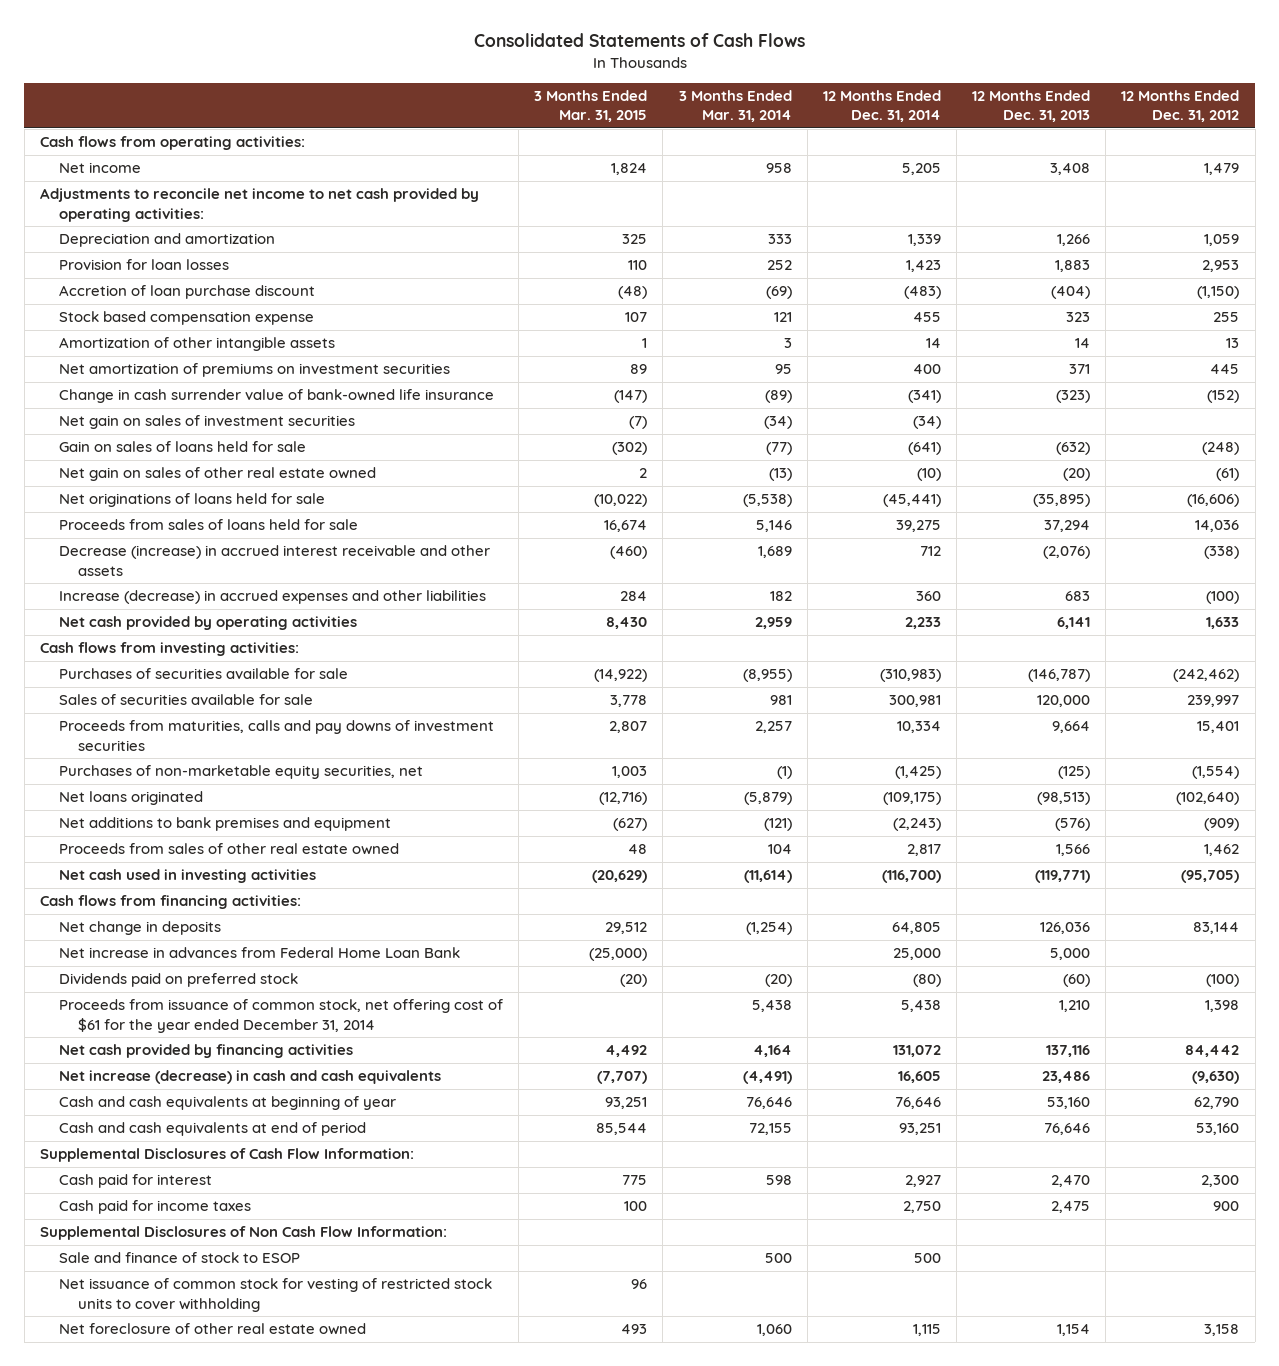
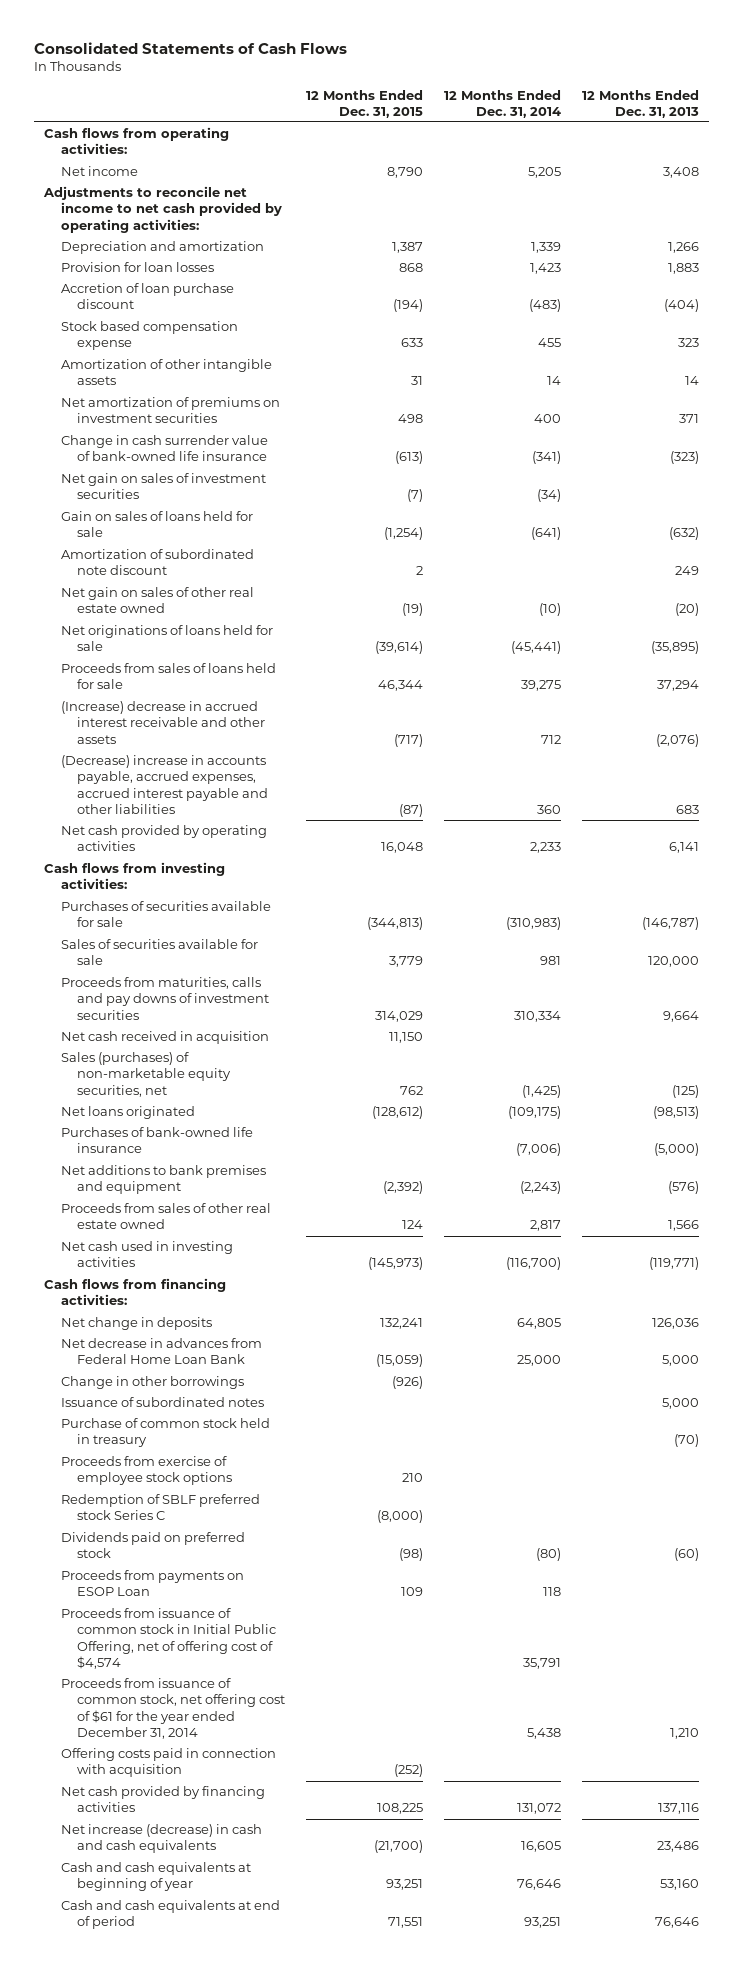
[534,90,648,123] 3 Months Ended Mar. 31, 2015 -> none
[678,90,792,123] 3 Months Ended Mar. 31, 2014 -> none
[1121,90,1240,123] 12 Months Ended Dec. 31, 2012 -> none
none -> [306,89,424,118] 12 Months Ended Dec. 31, 2015
none -> [60,549,254,576] Amortization of subordinated note discount
[59,545,491,576] Decrease (increase) in accrued interest receivable and other assets -> [60,701,266,744] (Increase) decrease in accrued interest receivable and other assets
[59,590,487,605] Increase (decrease) in accrued expenses and other liabilities -> [60,755,269,814] (Decrease) increase in accounts payable, accrued expenses, accrued interest payable and other liabilities
[888,695,941,708] 300,981 -> [540,956,562,966] 981
[896,721,941,734] 10,334 -> [514,1010,562,1022] 310,334
none -> [60,1031,269,1045] Net cash received in acquisition
[59,765,424,780] Purchases of non-marketable equity securities, net -> [60,1052,232,1097] Sales (purchases) of non-marketable equity securities, net
none -> [60,1127,253,1154] Purchases of bank-owned life insurance
[59,947,461,959] Net increase in advances from Federal Home Loan Bank -> [60,1338,262,1365] Net decrease in advances from Federal Home Loan Bank
none -> [60,1376,244,1390] Change in other borrowings
none -> [60,1397,264,1408] Issuance of subordinated notes
none -> [60,1418,270,1448] Purchase of common stock held in treasury
none -> [60,1456,233,1486] Proceeds from exercise of employee stock options
none -> [60,1494,260,1521] Redemption of SBLF preferred stock Series C
none -> [60,1570,244,1597] Proceeds from payments on ESOP Loan
none -> [60,1608,277,1669] Proceeds from issuance of common stock in Initial Public Offering, net of offering cost of $4,574
none -> [60,1748,276,1778] Offering costs paid in connection with acquisition
[39,1148,414,1163] Supplemental Disclosures of Cash Flow Information: -> none
[59,1174,213,1189] Cash paid for interest -> none
[59,1200,252,1215] Cash paid for income taxes -> none
[39,1226,447,1241] Supplemental Disclosures of Non Cash Flow Information: -> none
[59,1252,301,1264] Sale and finance of stock to ESOP -> none
[59,1278,493,1312] Net issuance of common stock for vesting of restricted stock units to cover withholding -> none
[59,1323,367,1336] Net foreclosure of other real estate owned -> none

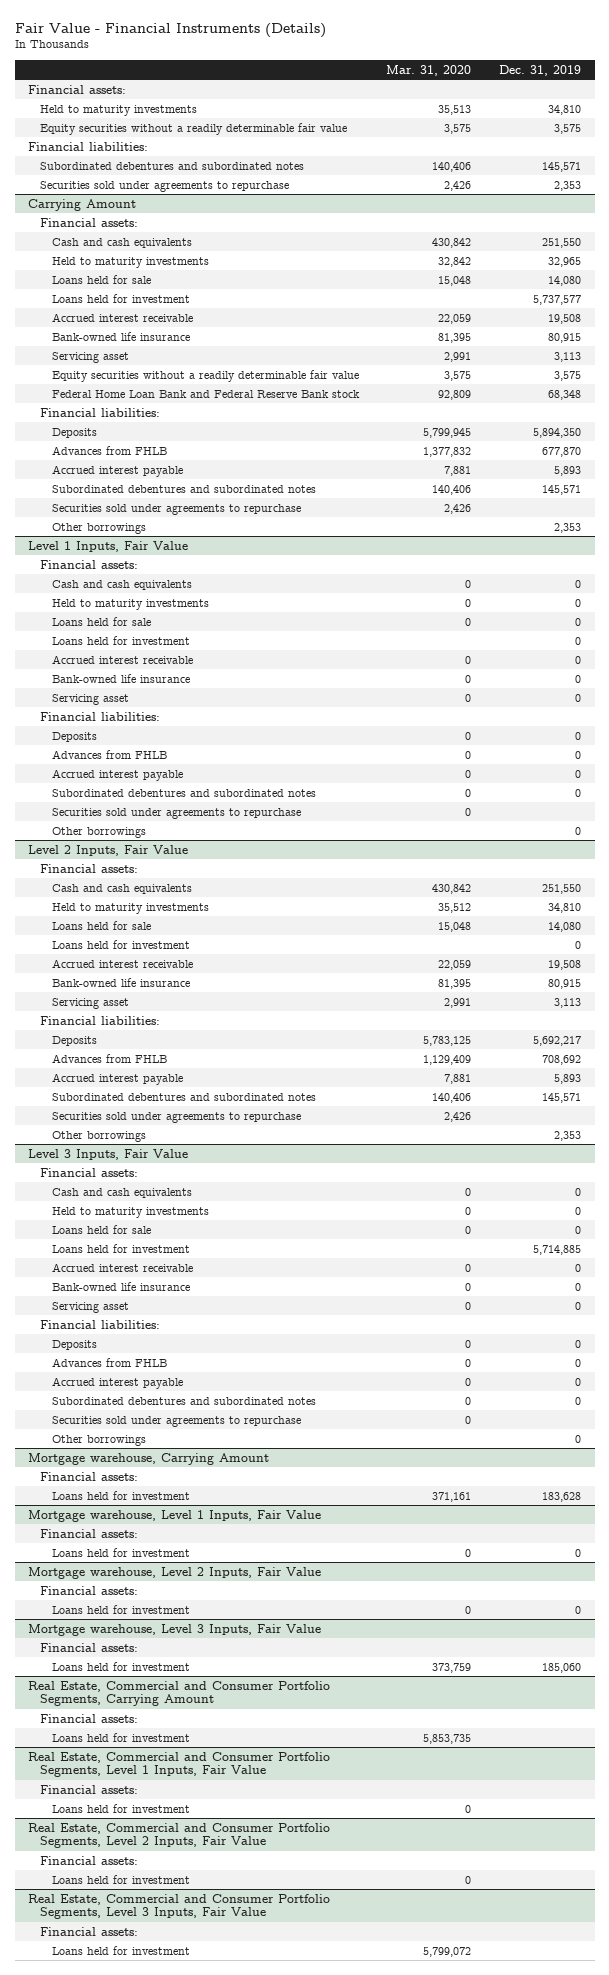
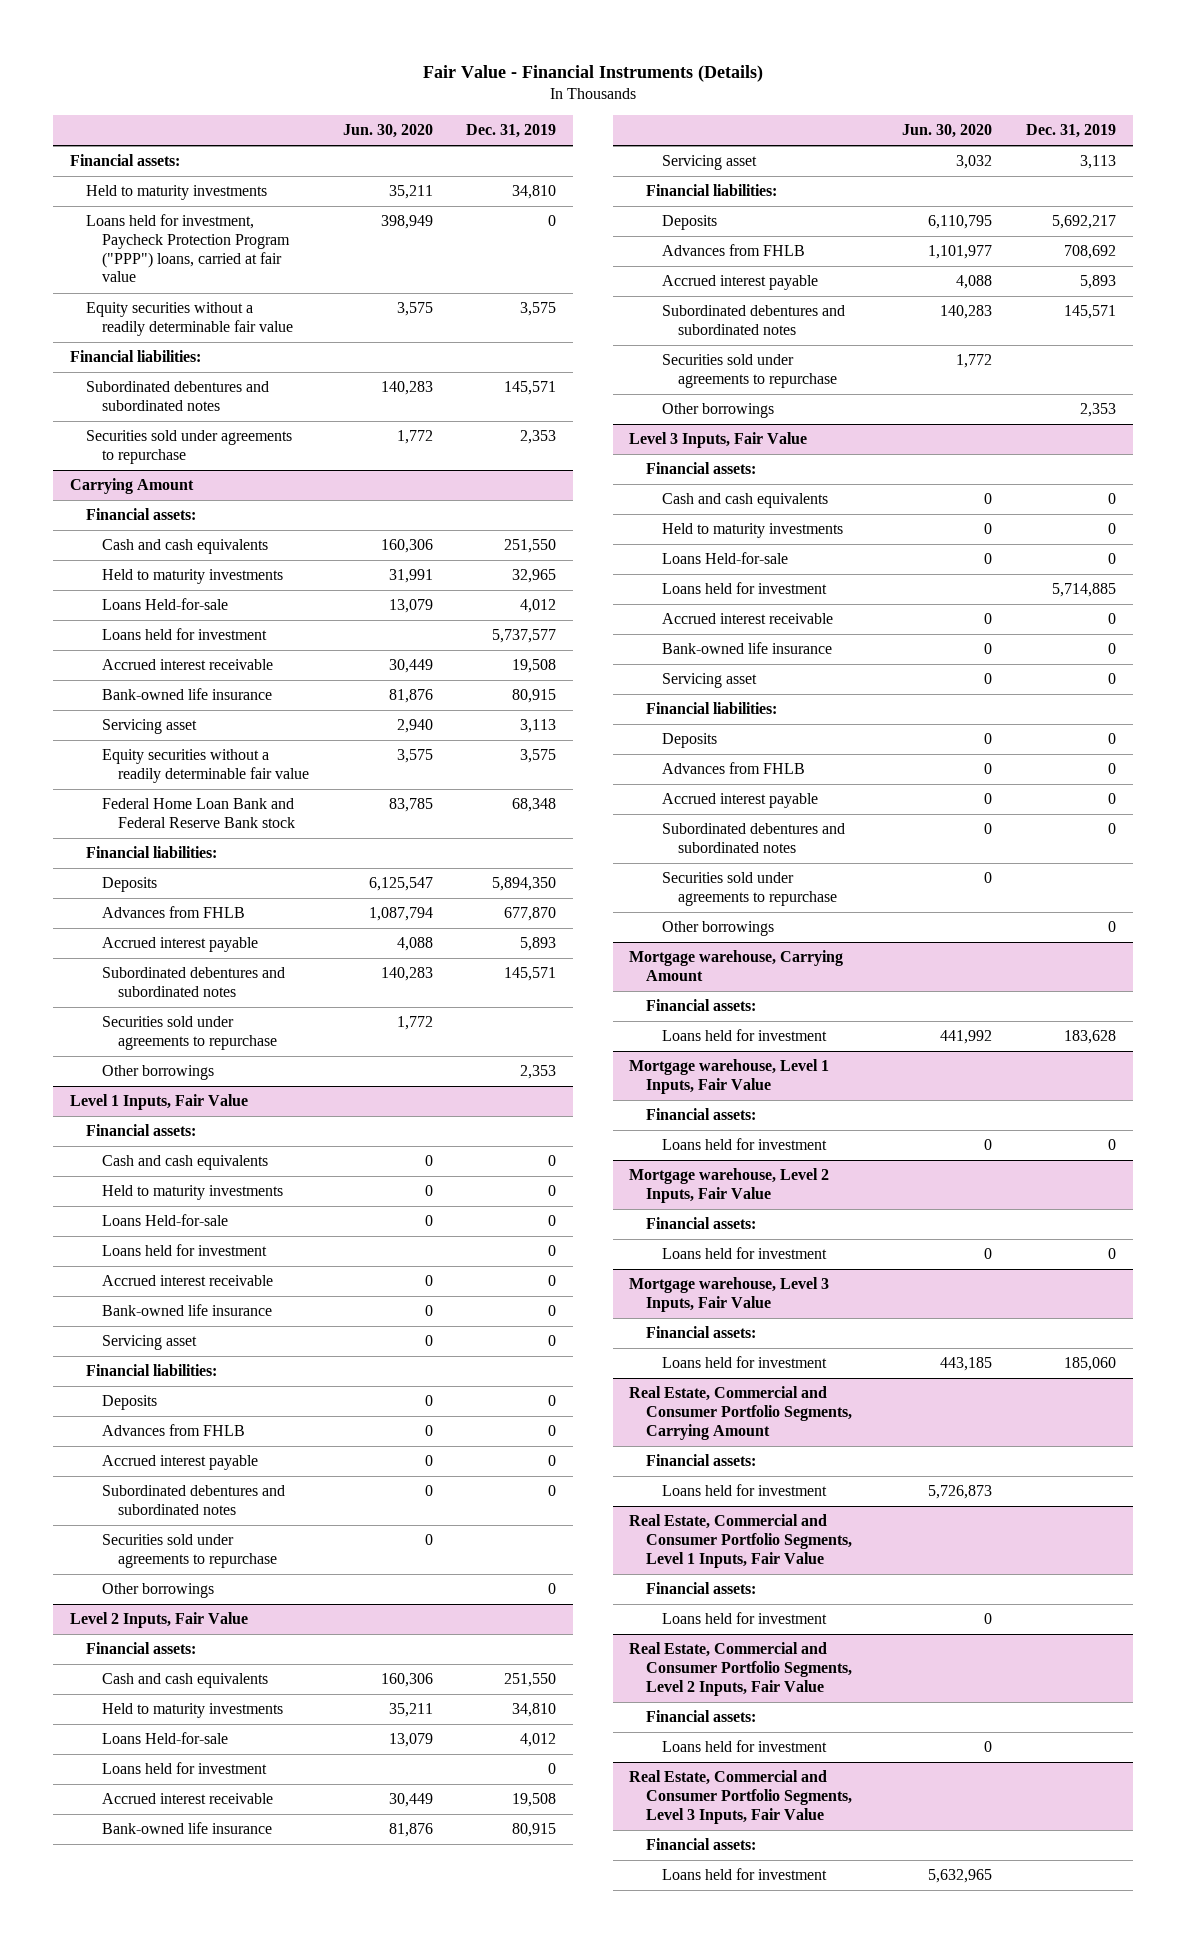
[386,64,472,76] Mar. 31, 2020 -> none
none -> [342,124,433,139] Jun. 30, 2020
none -> [85,214,291,283] Loans held for investment, Paycheck Protection Program ("PPP") loans, carried at fair value
[51,274,151,284] Loans held for sale -> [102,598,229,611] Loans Held-for-sale
[547,275,581,286] 14,080 -> [520,599,557,614] 4,012
[51,616,151,626] Loans held for sale -> [102,1214,229,1227] Loans Held-for-sale
[51,920,151,930] Loans held for sale -> [102,1732,229,1745] Loans Held-for-sale
[547,921,581,932] 14,080 -> [520,1733,557,1748] 4,012
[51,1224,151,1234] Loans held for sale -> [661,552,788,565] Loans Held-for-sale

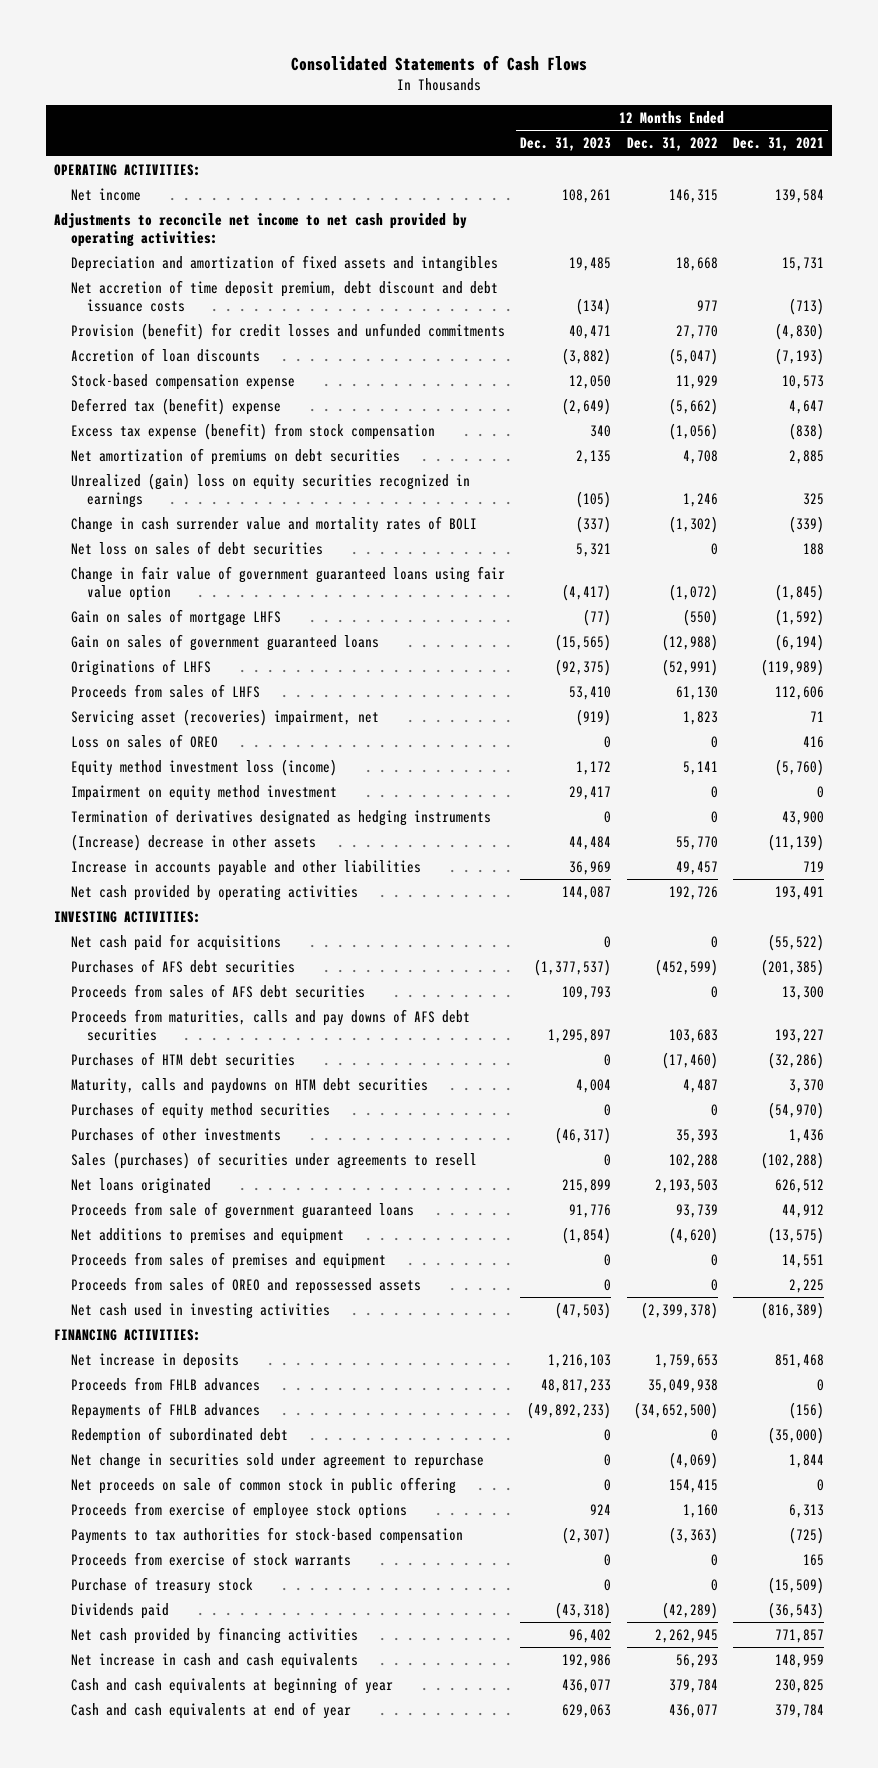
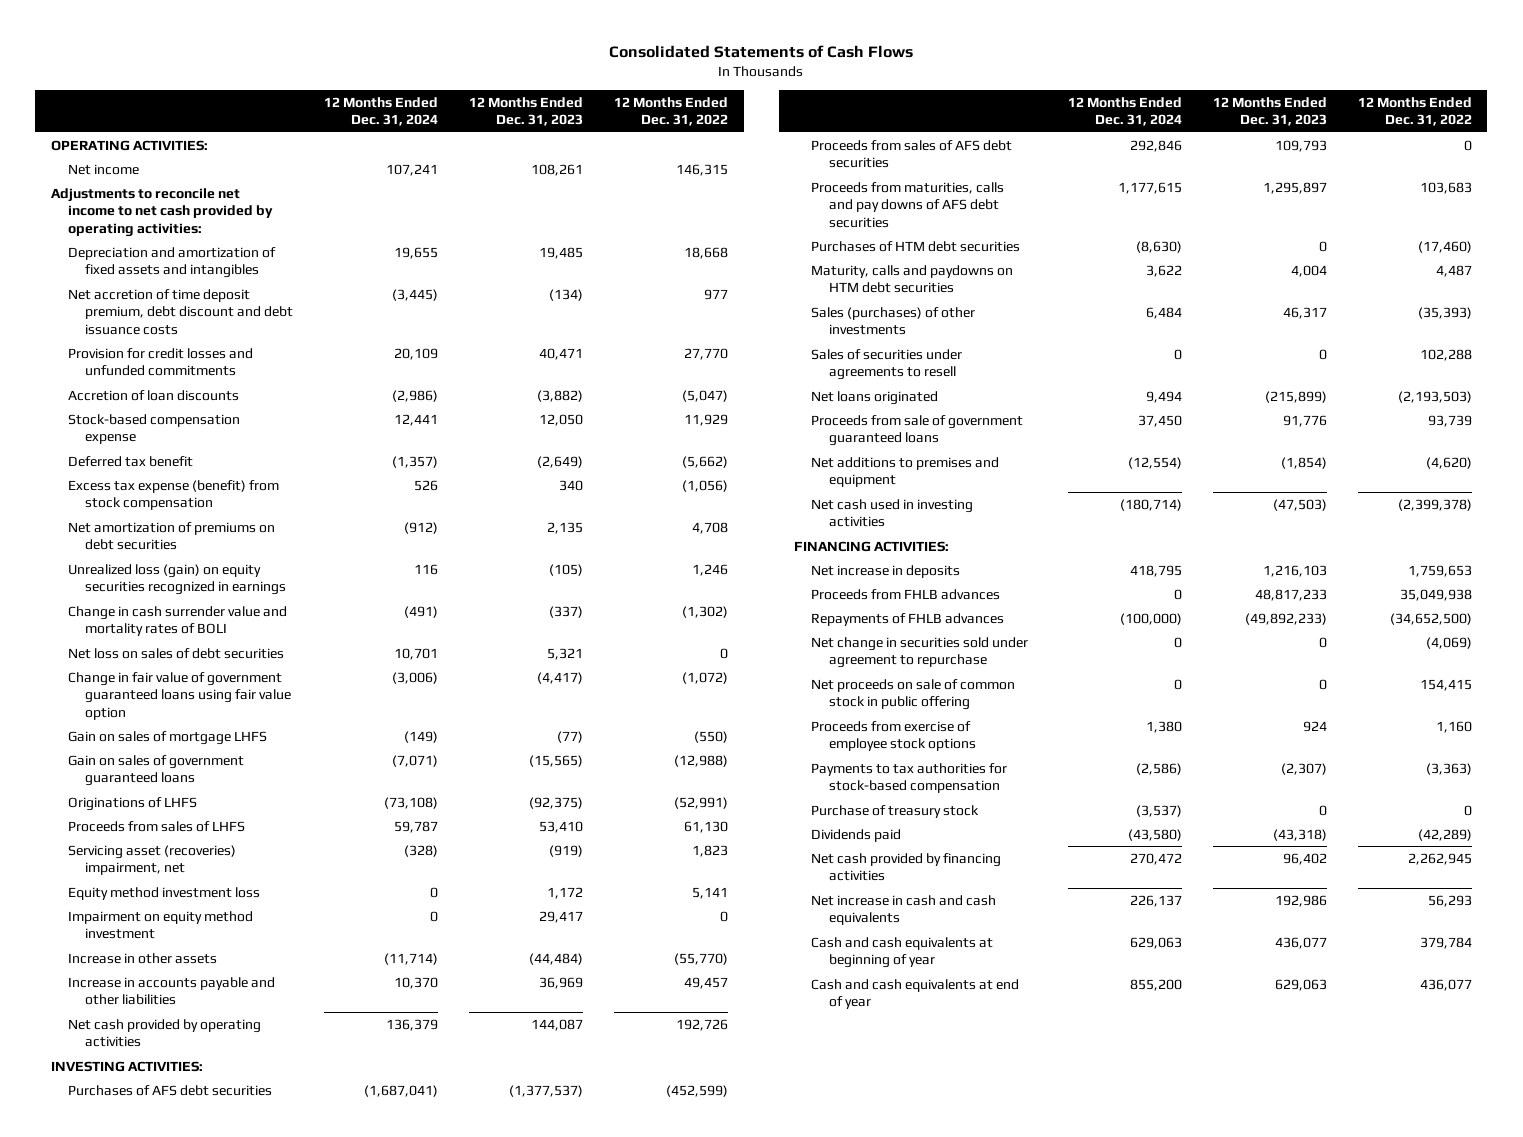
[733,137,825,152] Dec. 31, 2021 -> none
none -> [323,96,438,127] 12 Months Ended Dec. 31, 2024
[70,322,505,340] Provision (benefit) for credit losses and unfunded commitments -> [67,347,253,377] Provision for credit losses and unfunded commitments
[70,397,281,415] Deferred tax (benefit) expense -> [67,455,193,467] Deferred tax benefit
[70,472,470,509] Unrealized (gain) loss on equity securities recognized in earnings -> [67,563,286,596] Unrealized loss (gain) on equity securities recognized in earnings
[70,733,218,748] Loss on sales of OREO -> none
[70,758,337,776] Equity method investment loss (income) -> [67,886,260,900] Equity method investment loss
[70,808,491,826] Termination of derivatives designated as hedging instruments -> none
[70,833,316,851] (Increase) decrease in other assets -> [67,952,217,964] Increase in other assets
[569,835,612,850] 44,484 -> [529,952,584,965] (44,484)
[675,835,718,850] 55,770 -> [674,952,729,965] (55,770)
[70,933,281,951] Net cash paid for acquisitions -> none
[70,1101,330,1119] Purchases of equity method securities -> none
[70,1126,281,1141] Purchases of other investments -> [811,306,976,336] Sales (purchases) of other investments
[555,1126,612,1144] (46,317) -> [1282,306,1327,319] 46,317
[675,1128,718,1143] 35,393 -> [1417,306,1472,319] (35,393)
[70,1151,477,1169] Sales (purchases) of securities under agreements to resell -> [811,348,963,381] Sales of securities under agreements to resell
[562,1178,612,1193] 215,899 -> [1264,390,1327,403] (215,899)
[654,1178,718,1193] 2,193,503 -> [1397,390,1472,403] (2,193,503)
[70,1251,386,1269] Proceeds from sales of premises and equipment -> none
[70,1276,421,1294] Proceeds from sales of OREO and repossessed assets -> none
[70,1426,288,1444] Redemption of subordinated debt -> none
[70,1551,351,1566] Proceeds from exercise of stock warrants -> none

